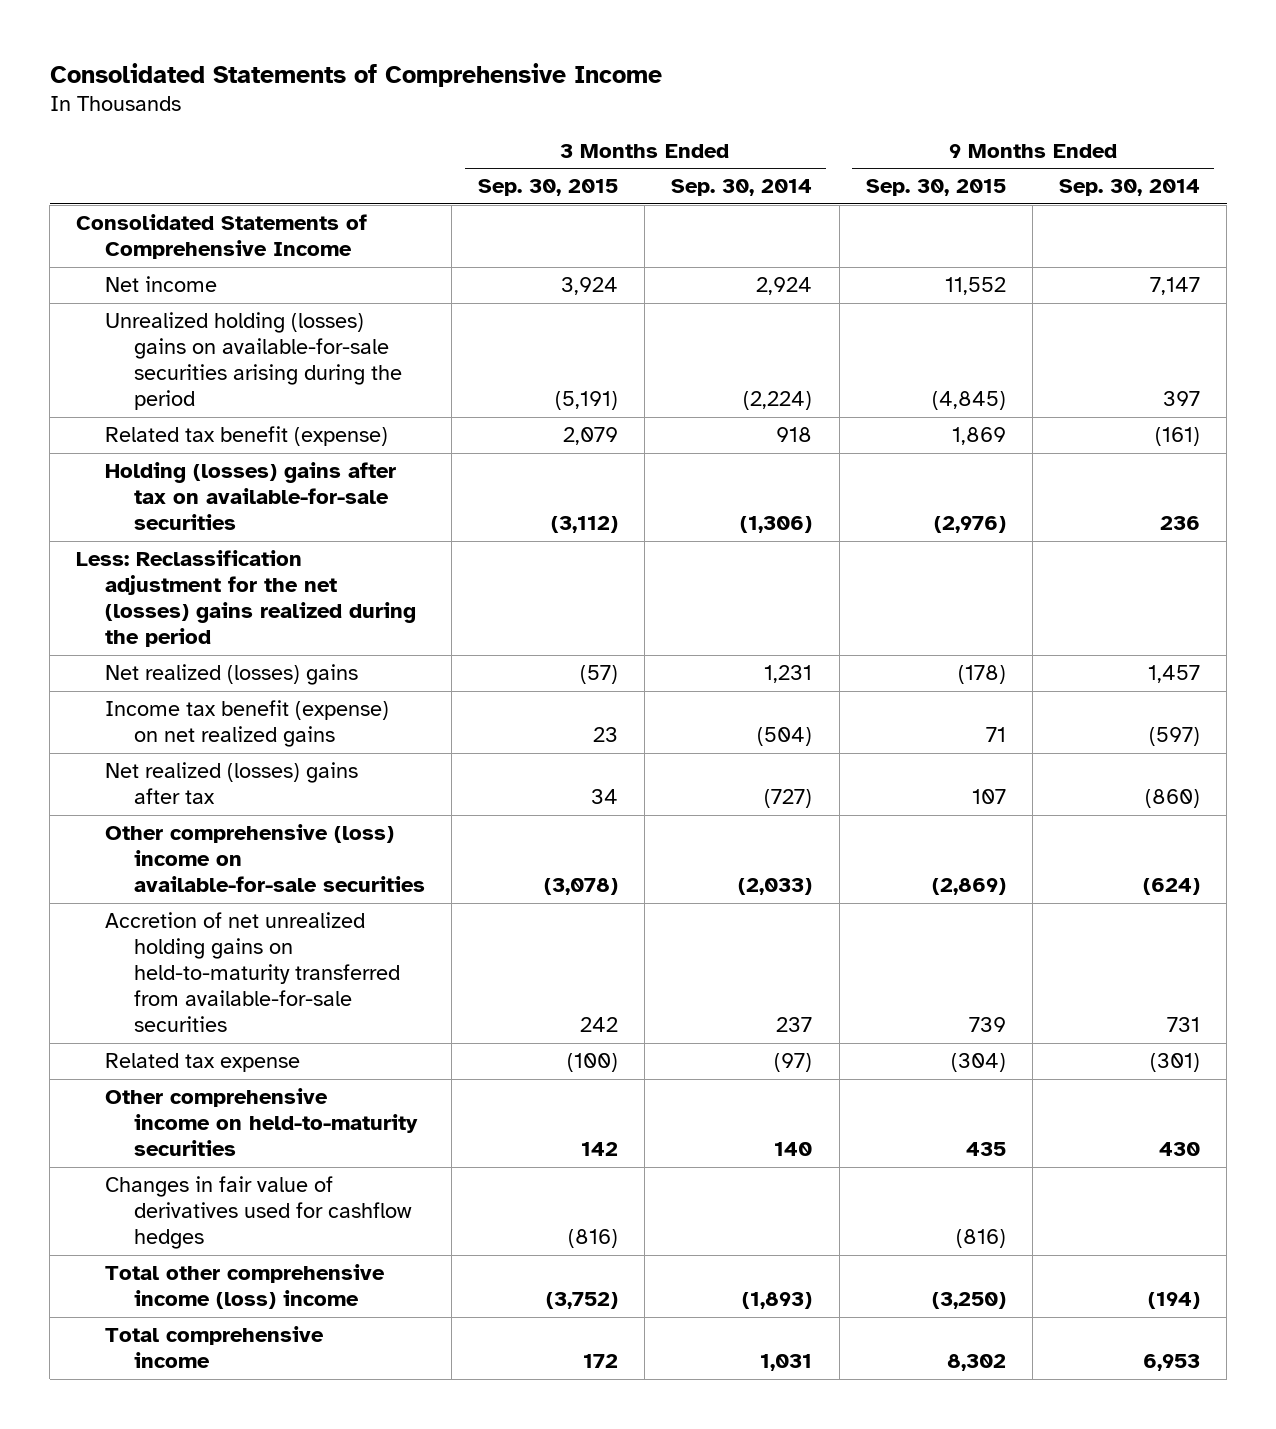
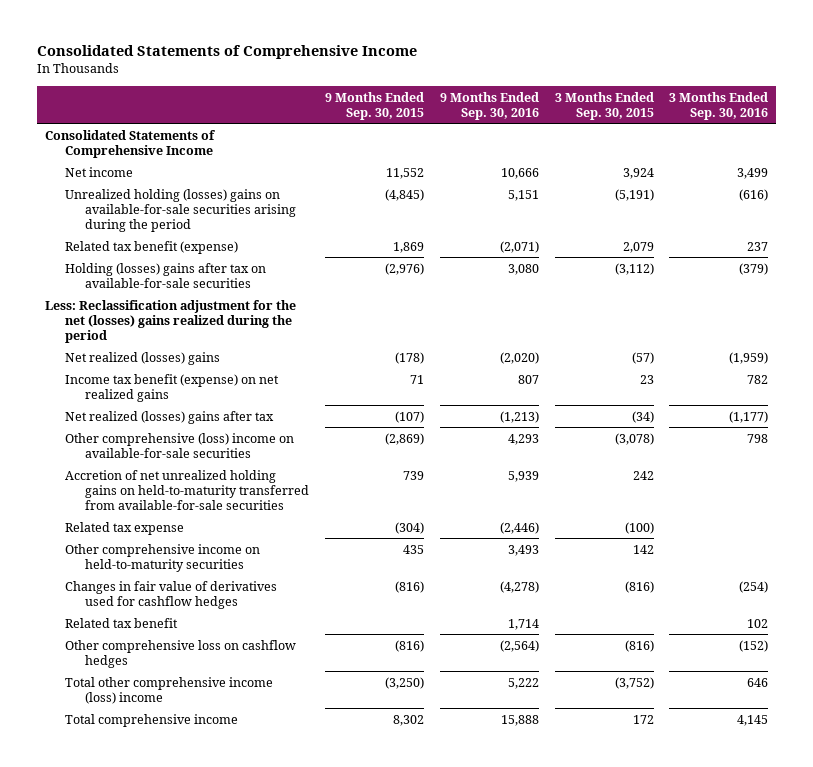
[671,179,813,197] Sep. 30, 2014 -> none
[1059,179,1201,197] Sep. 30, 2014 -> none
none -> [439,91,539,120] 9 Months Ended Sep. 30, 2016
none -> [669,91,769,120] 3 Months Ended Sep. 30, 2016
[590,789,618,805] 34 -> [631,410,654,423] (34)
[971,789,1006,805] 107 -> [394,410,424,423] (107)
none -> [64,617,178,628] Related tax benefit
none -> [64,639,296,668] Other comprehensive loss on cashflow hedges

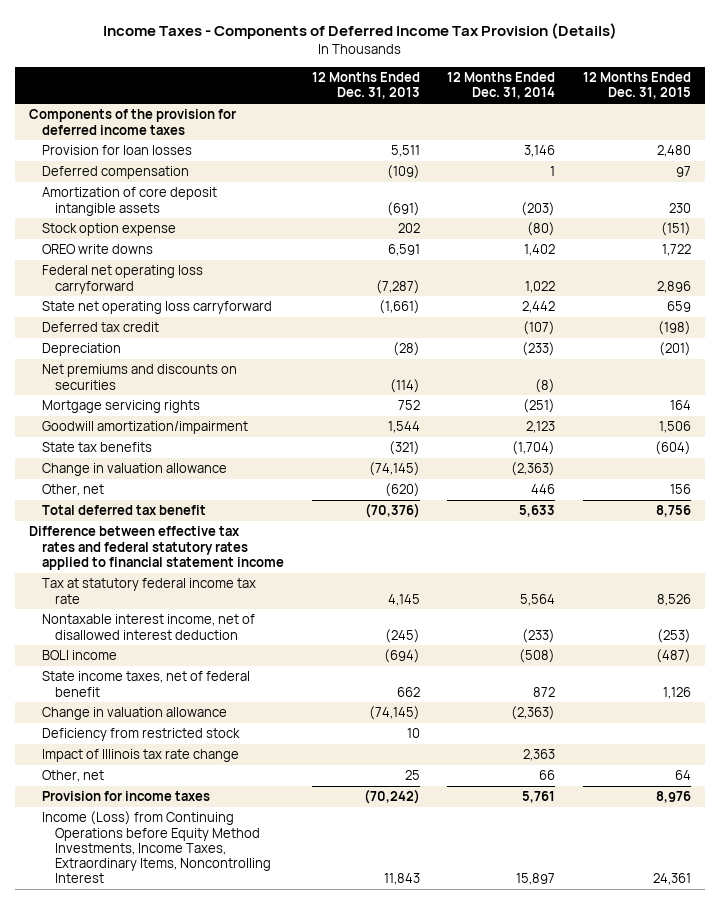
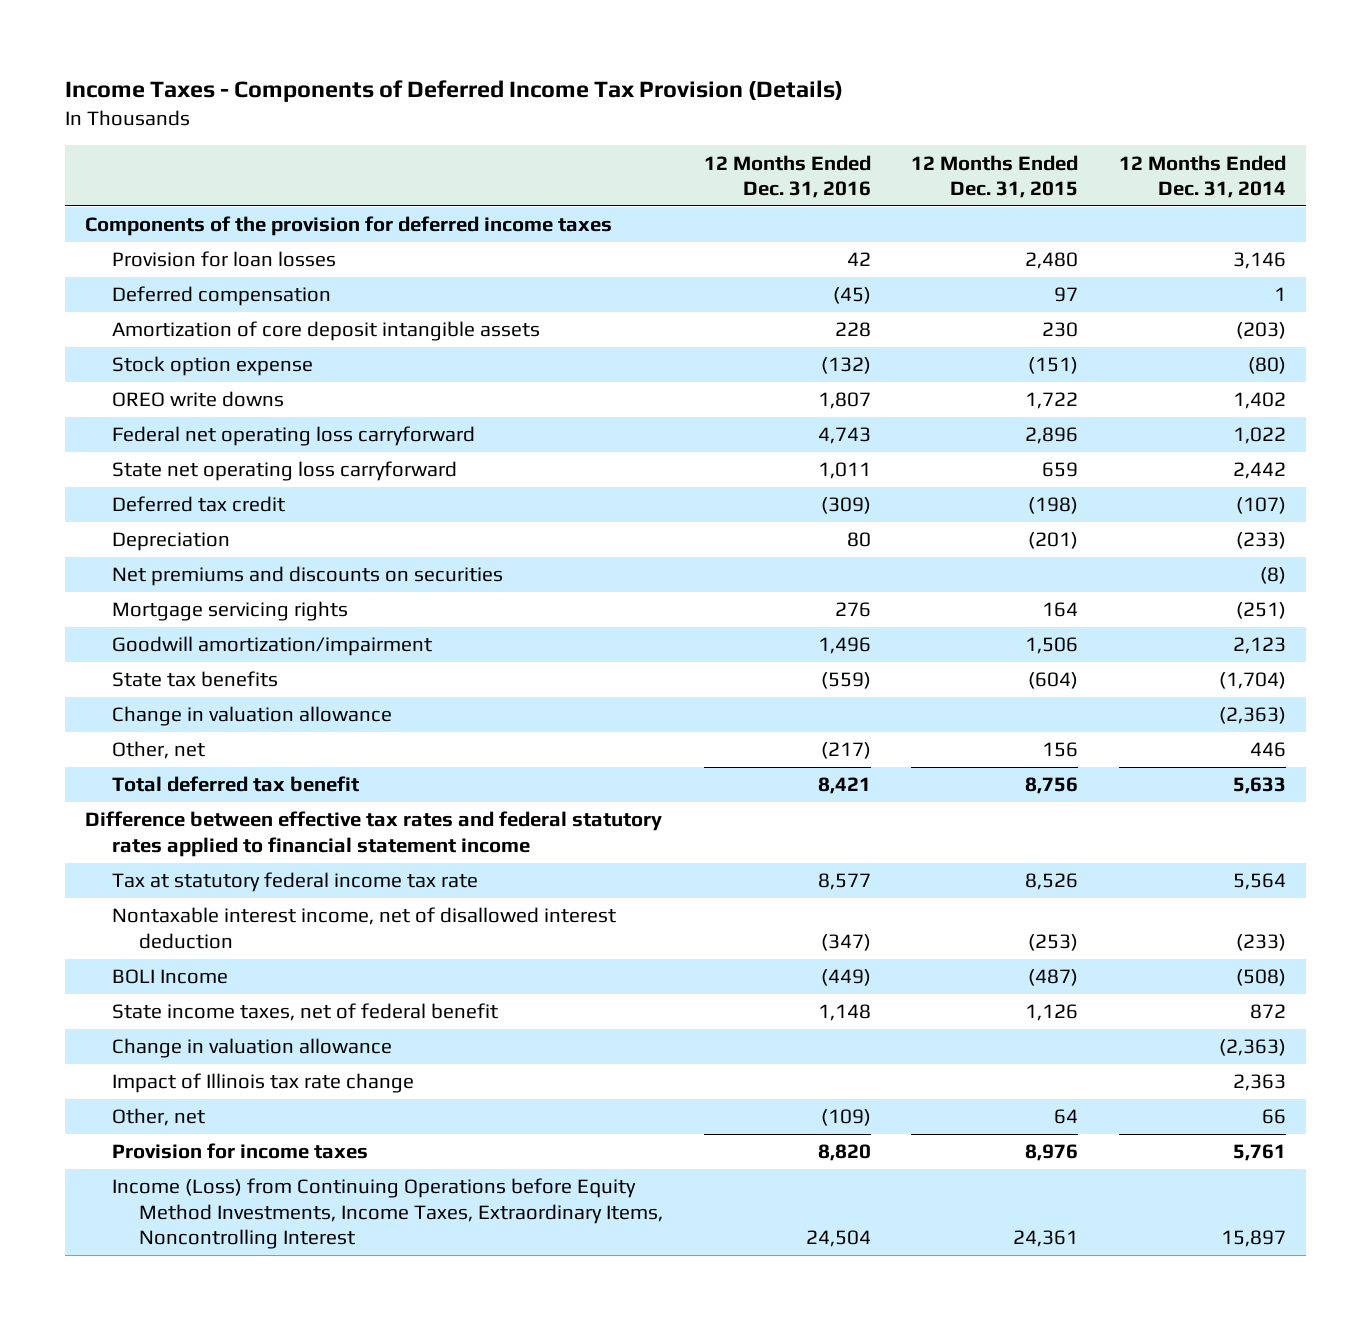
[311,72,420,100] 12 Months Ended Dec. 31, 2013 -> none
none -> [703,154,871,198] 12 Months Ended Dec. 31, 2016
[41,650,117,661] BOLI income -> [112,969,229,985] BOLI Income
[41,728,240,742] Deficiency from restricted stock -> none

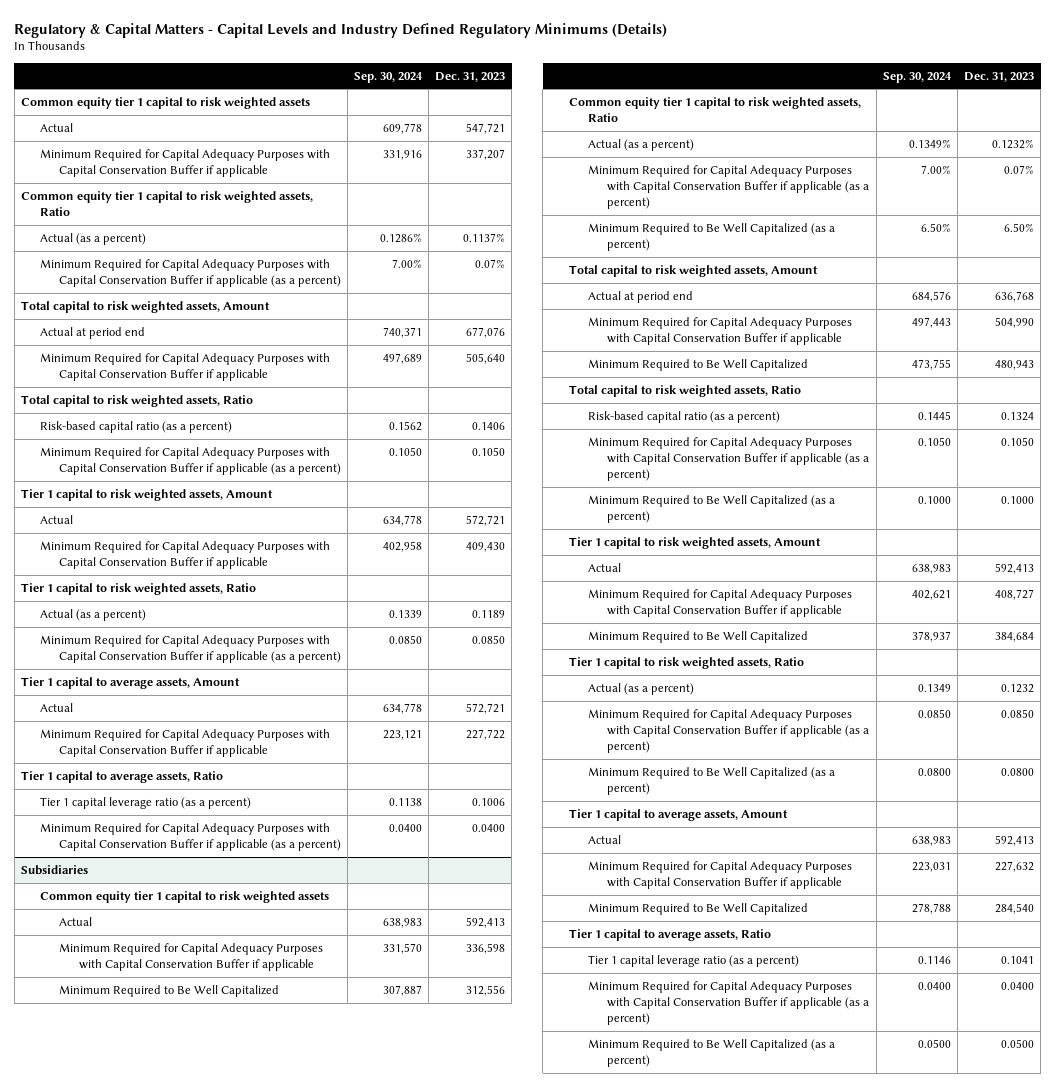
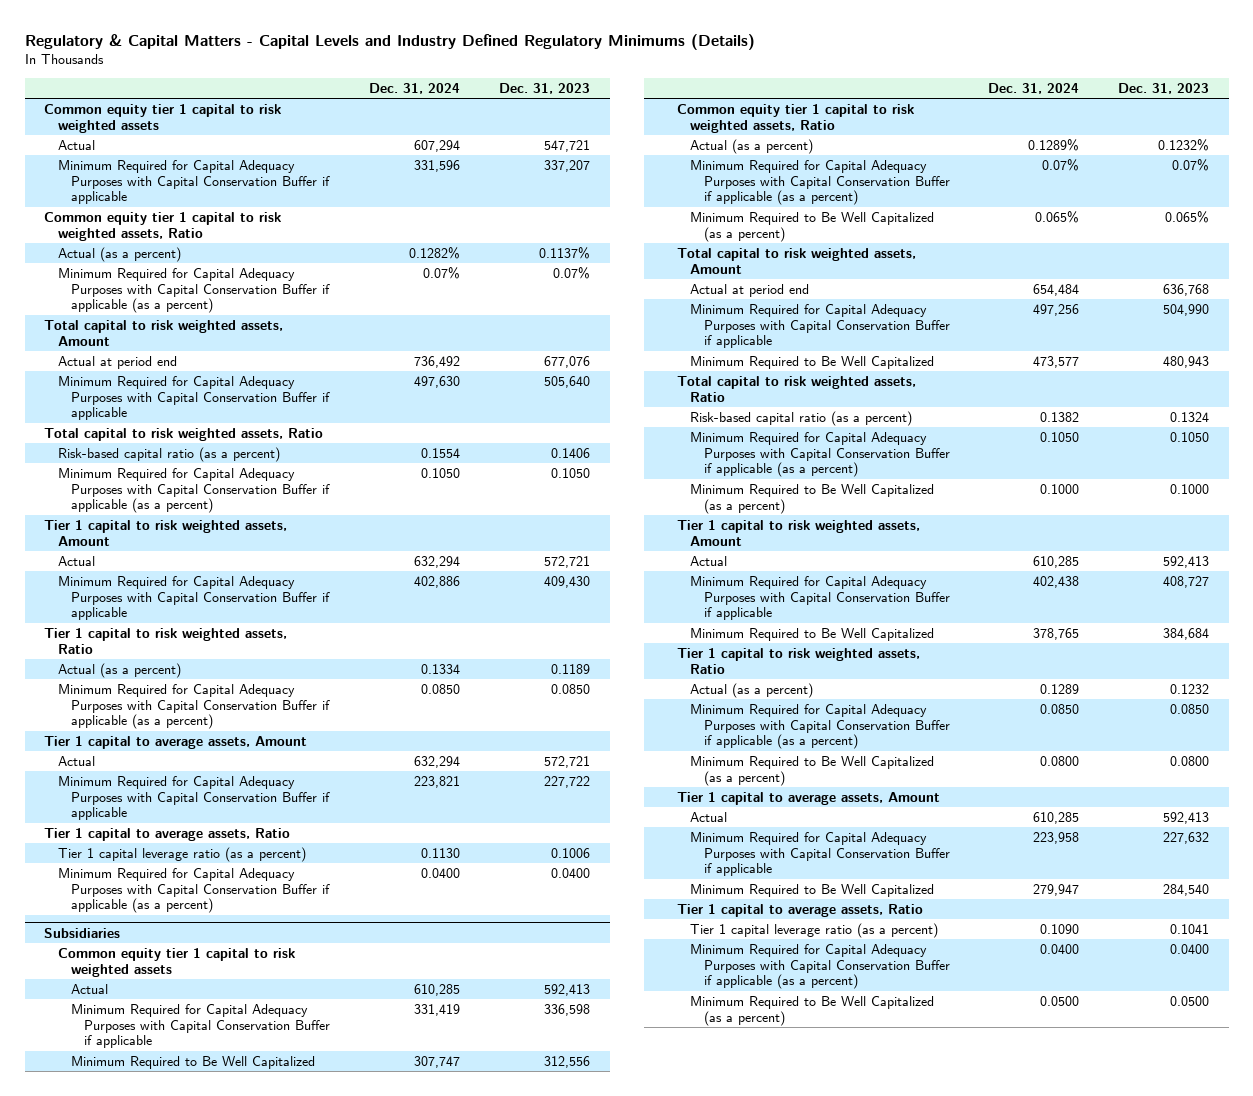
[354,71,424,83] Sep. 30, 2024 -> none
none -> [369,82,461,94] Dec. 31, 2024
[1004,222,1035,232] 6.50% -> [1165,210,1210,223] 0.065%

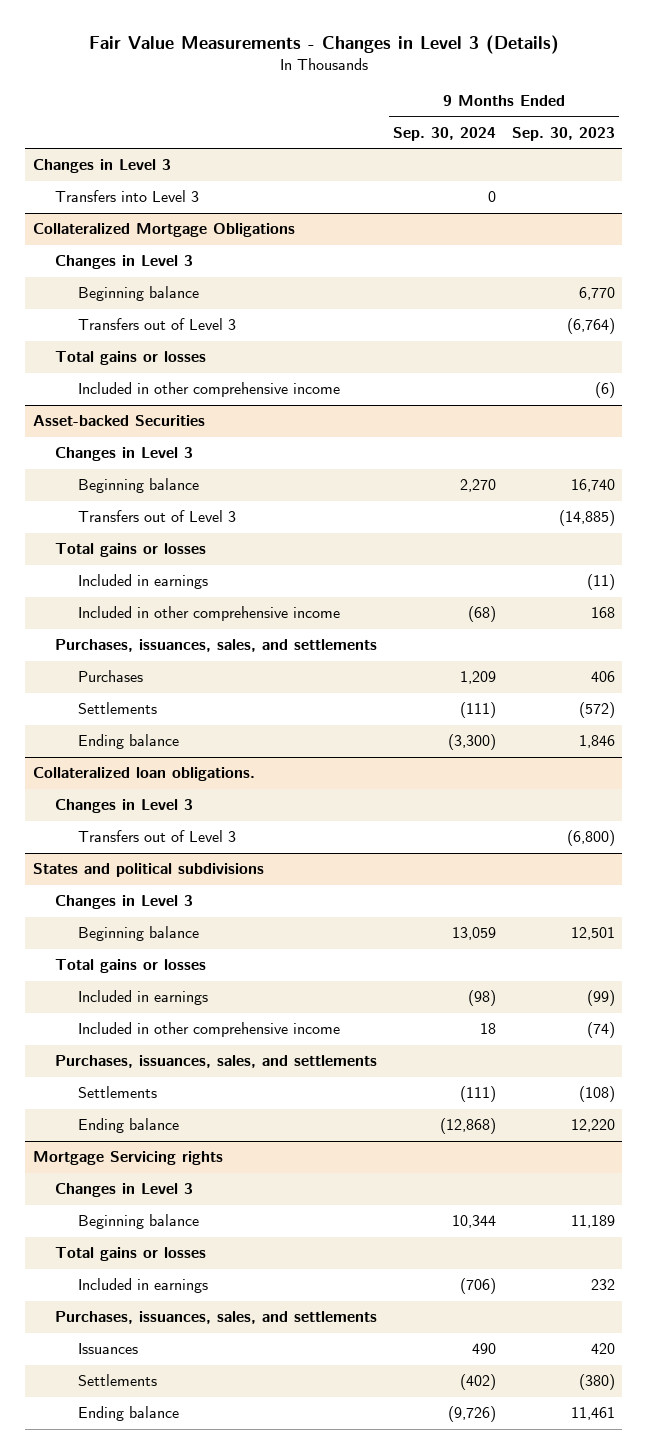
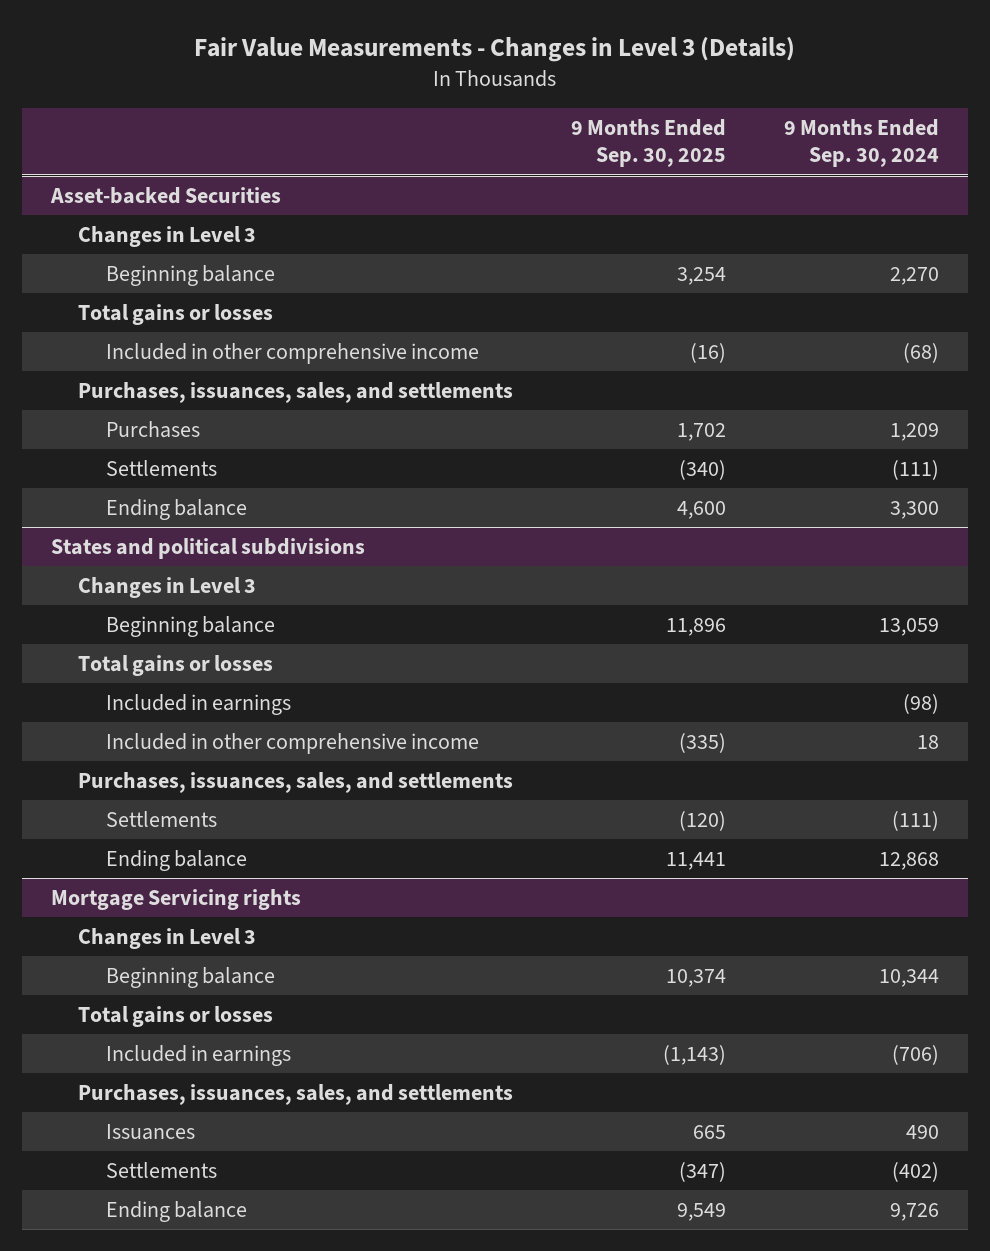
[511,127,615,142] Sep. 30, 2023 -> none
none -> [571,119,727,168] 9 Months Ended Sep. 30, 2025
[32,159,171,174] Changes in Level 3 -> none
[55,190,200,203] Transfers into Level 3 -> none
[32,223,295,238] Collateralized Mortgage Obligations -> none
[55,255,194,270] Changes in Level 3 -> none
[77,286,199,302] Beginning balance -> none
[77,318,236,331] Transfers out of Level 3 -> none
[55,351,207,366] Total gains or losses -> none
[77,382,340,398] Included in other comprehensive income -> none
[77,510,236,523] Transfers out of Level 3 -> none
[77,574,208,590] Included in earnings -> none
[32,767,255,782] Collateralized loan obligations. -> none
[55,799,194,814] Changes in Level 3 -> none
[77,830,236,843] Transfers out of Level 3 -> none
[447,734,496,751] (3,300) -> [889,500,939,519] 3,300
[439,1118,496,1135] (12,868) -> [878,851,939,870] 12,868
[447,1406,496,1423] (9,726) -> [889,1202,939,1221] 9,726

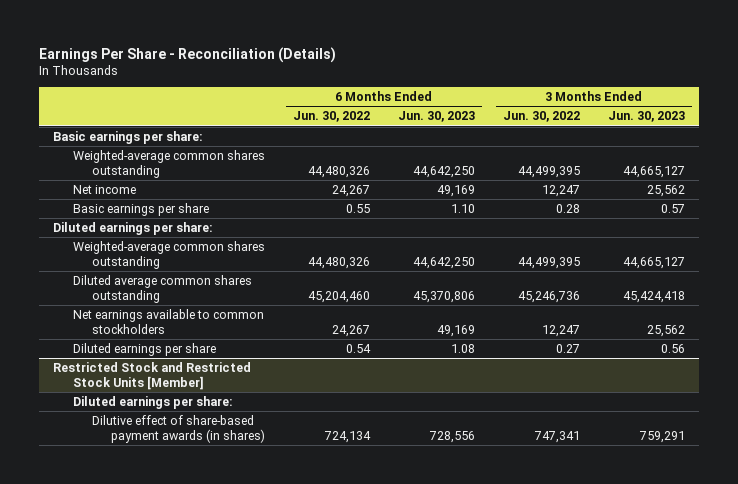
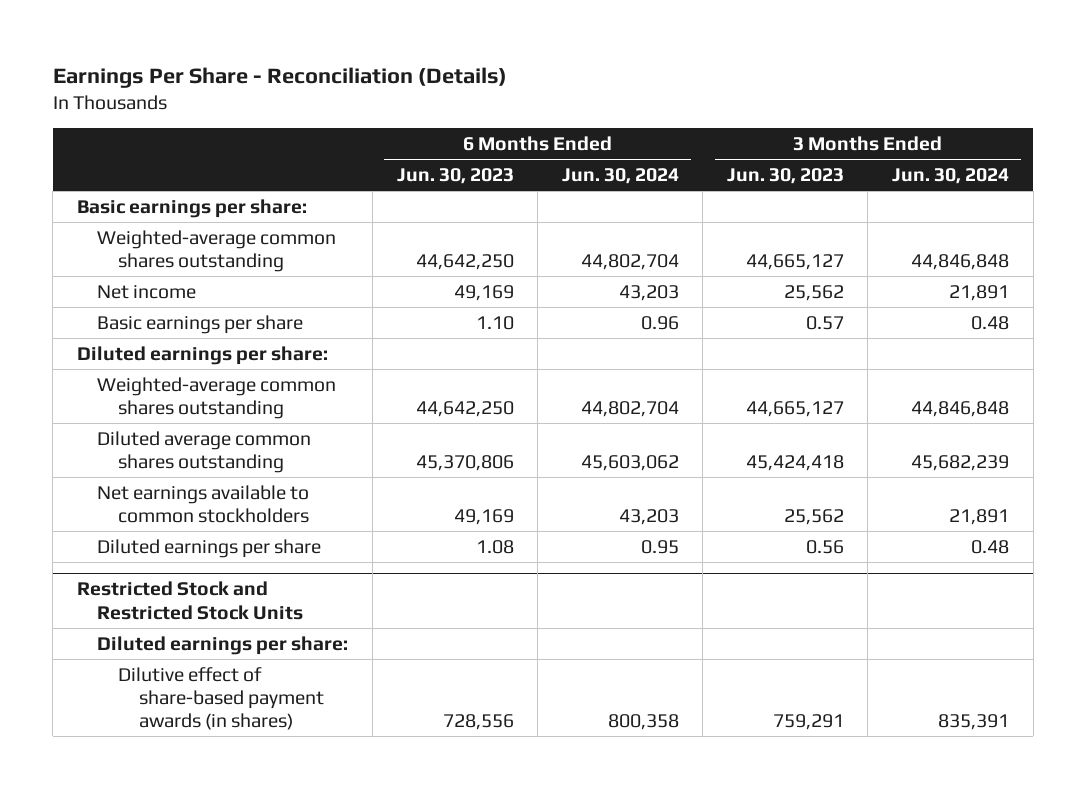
[292,111,370,123] Jun. 30, 2022 -> none
[502,111,580,123] Jun. 30, 2022 -> none
none -> [561,167,679,184] Jun. 30, 2024
none -> [892,167,1010,184] Jun. 30, 2024
[53,361,252,390] Restricted Stock and Restricted Stock Units [Member] -> [76,581,304,620] Restricted Stock and Restricted Stock Units

